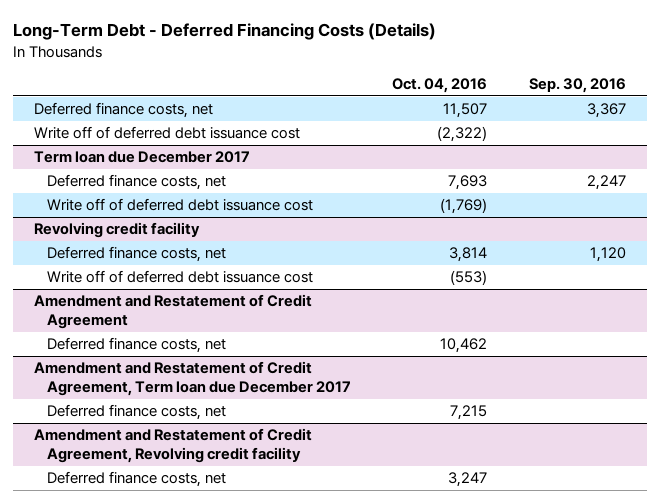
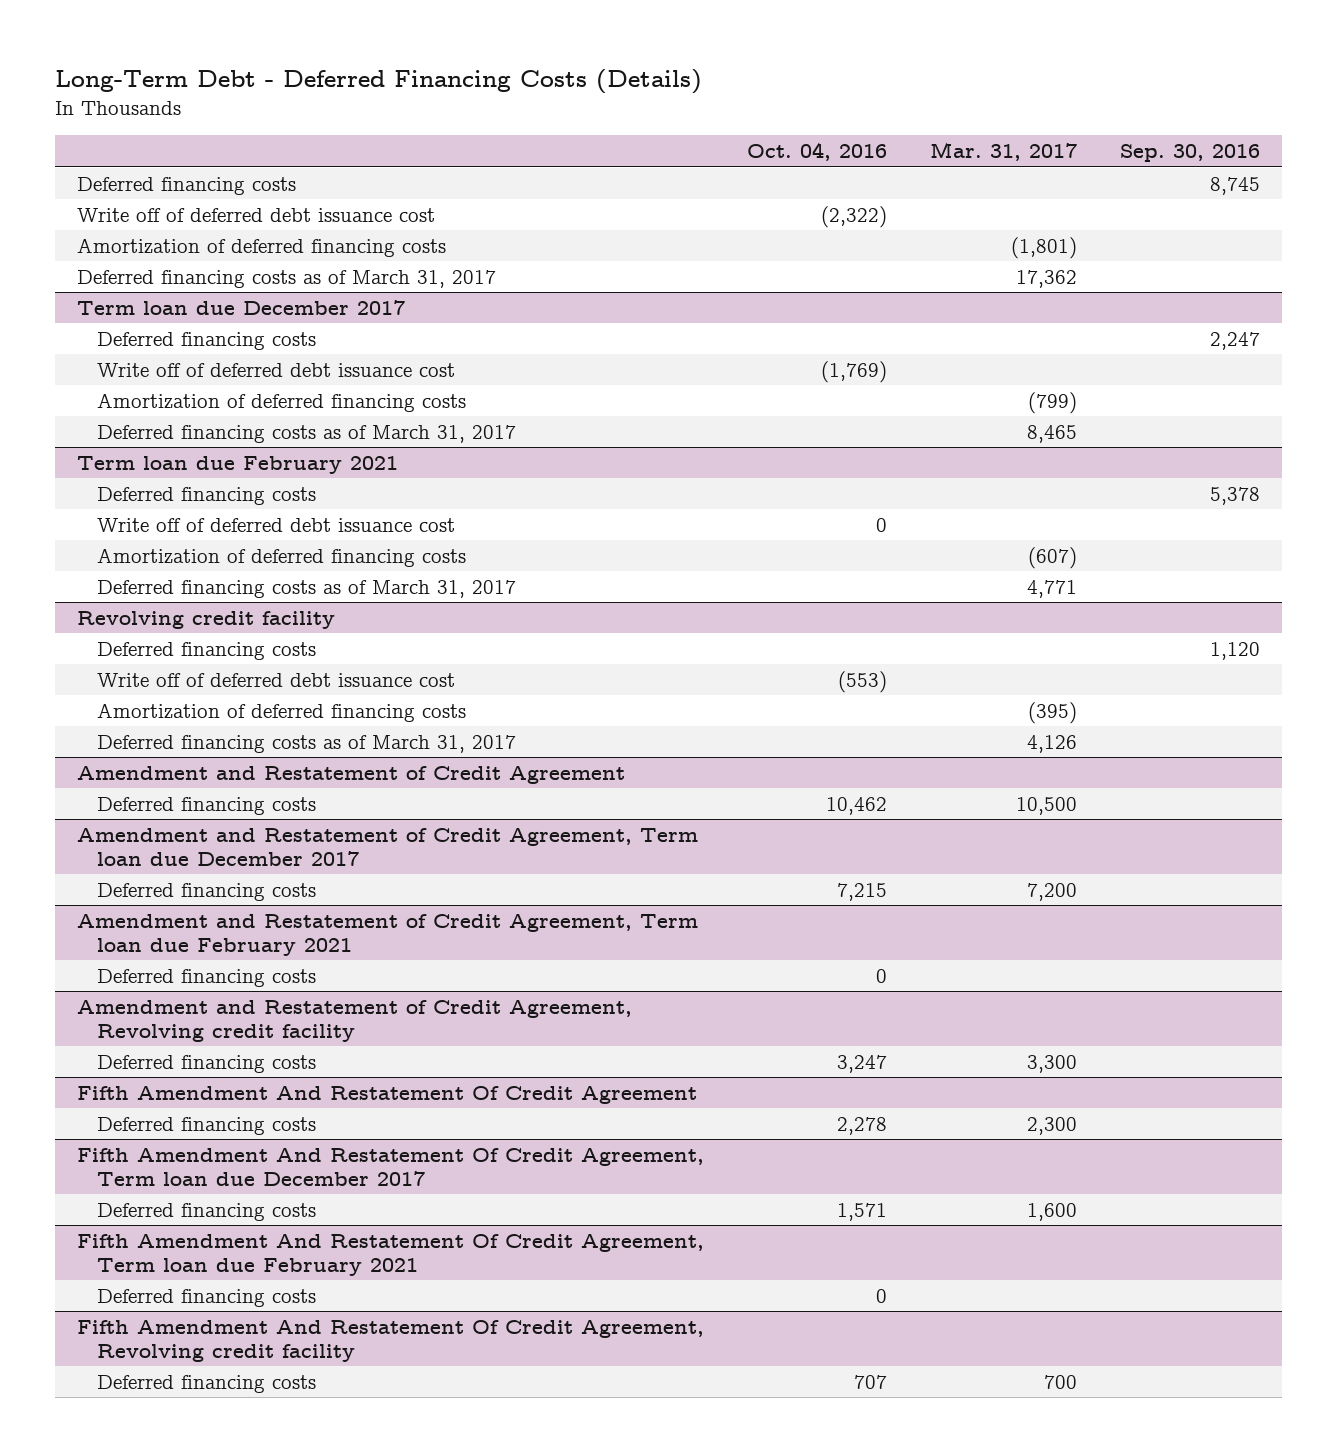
none -> [930,142,1078,162] Mar. 31, 2017
[34,102,214,119] Deferred finance costs, net -> none
none -> [76,176,296,195] Deferred financing costs
none -> [76,237,446,257] Amortization of deferred financing costs
none -> [76,269,496,288] Deferred financing costs as of March 31, 2017
[46,174,226,191] Deferred finance costs, net -> none
none -> [96,331,316,350] Deferred financing costs
none -> [96,392,466,412] Amortization of deferred financing costs
none -> [96,424,516,443] Deferred financing costs as of March 31, 2017
none -> [76,455,398,474] Term loan due February 2021
none -> [96,486,316,505] Deferred financing costs
none -> [96,517,455,532] Write off of deferred debt issuance cost
none -> [96,547,466,567] Amortization of deferred financing costs
none -> [96,579,516,598] Deferred financing costs as of March 31, 2017
[46,246,226,263] Deferred finance costs, net -> none
none -> [96,641,316,660] Deferred financing costs
none -> [96,702,466,722] Amortization of deferred financing costs
none -> [96,734,516,753] Deferred financing costs as of March 31, 2017
[46,337,226,354] Deferred finance costs, net -> [96,796,316,815] Deferred financing costs
[46,404,226,421] Deferred finance costs, net -> [96,882,316,901] Deferred financing costs
none -> [76,913,698,956] Amendment and Restatement of Credit Agreement, Term loan due February 2021
none -> [96,968,316,987] Deferred financing costs
[46,471,226,488] Deferred finance costs, net -> [96,1054,316,1073] Deferred financing costs
none -> [76,1085,697,1104] Fifth Amendment And Restatement Of Credit Agreement
none -> [96,1116,316,1135] Deferred financing costs
none -> [76,1147,704,1186] Fifth Amendment And Restatement Of Credit Agreement, Term loan due December 2017
none -> [96,1202,316,1221] Deferred financing costs
none -> [76,1233,704,1276] Fifth Amendment And Restatement Of Credit Agreement, Term loan due February 2021
none -> [96,1288,316,1307] Deferred financing costs
none -> [76,1319,704,1362] Fifth Amendment And Restatement Of Credit Agreement, Revolving credit facility
none -> [96,1374,316,1393] Deferred financing costs

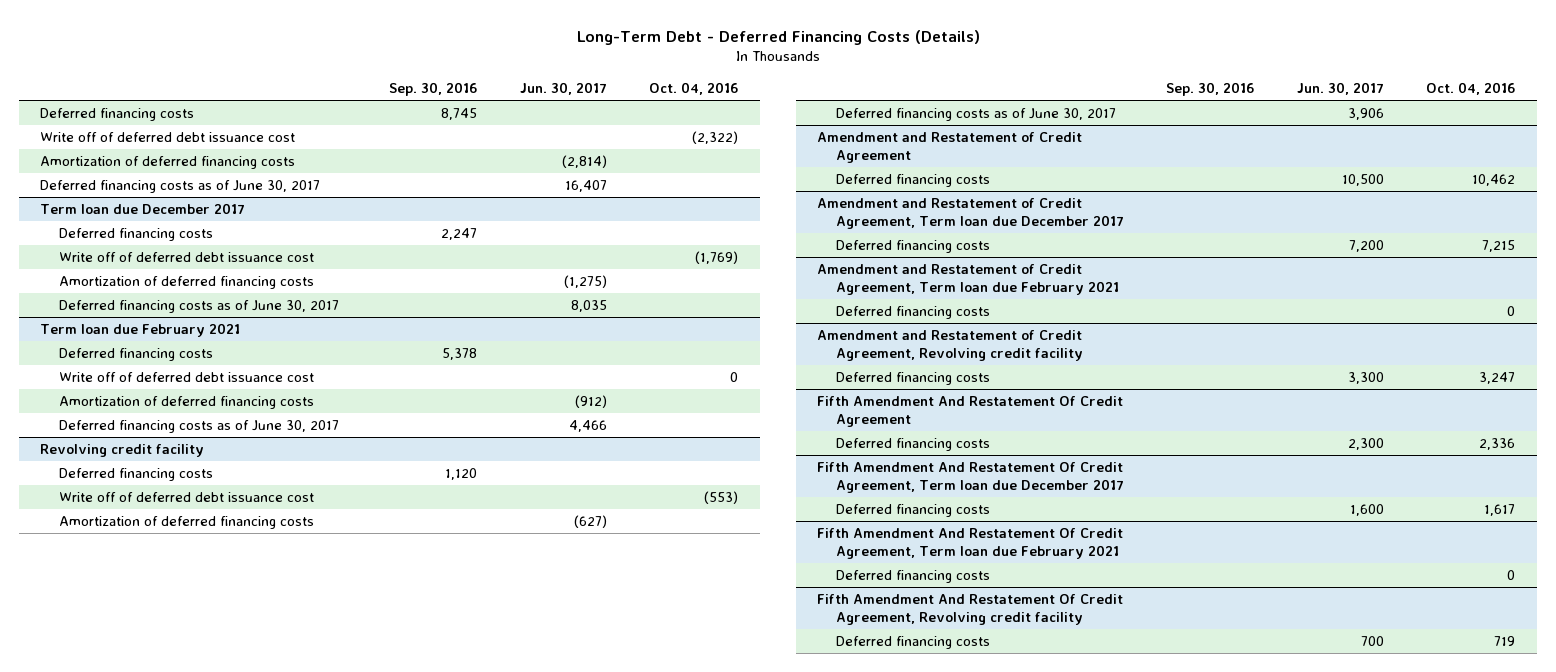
[930,142,1078,162] Mar. 31, 2017 -> none
none -> [519,81,607,95] Jun. 30, 2017
[76,269,496,288] Deferred financing costs as of March 31, 2017 -> [40,180,321,194] Deferred financing costs as of June 30, 2017
[96,424,516,443] Deferred financing costs as of March 31, 2017 -> [58,300,339,314] Deferred financing costs as of June 30, 2017
[96,579,516,598] Deferred financing costs as of March 31, 2017 -> [58,420,339,434] Deferred financing costs as of June 30, 2017
[96,734,516,753] Deferred financing costs as of March 31, 2017 -> [835,108,1116,122] Deferred financing costs as of June 30, 2017
[836,1116,887,1135] 2,278 -> [1479,438,1516,451] 2,336
[836,1202,887,1221] 1,571 -> [1484,504,1516,517] 1,617
[853,1374,887,1389] 707 -> [1494,636,1516,647] 719

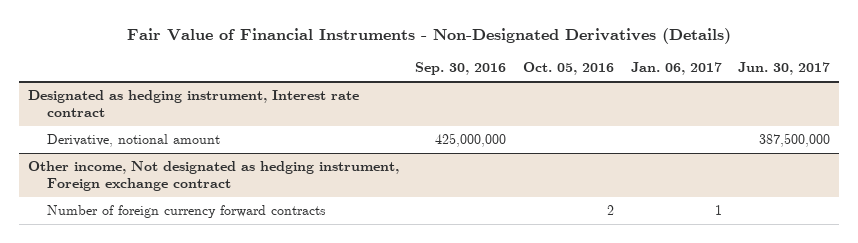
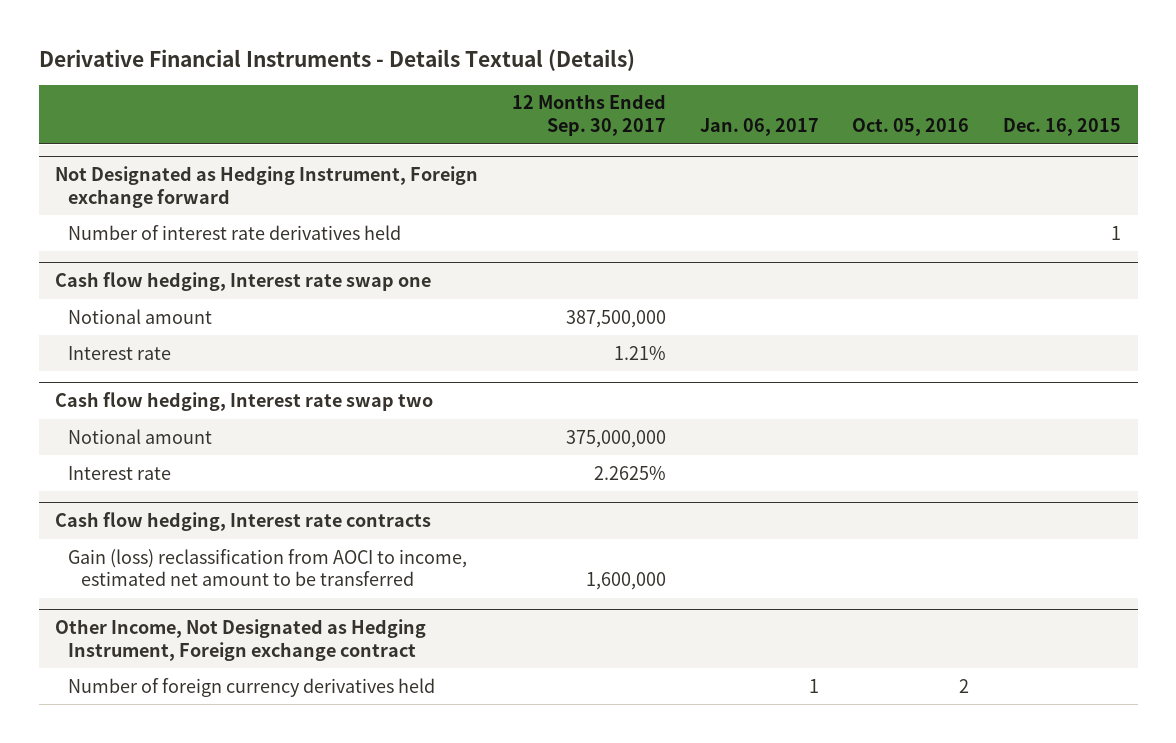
[126,28,731,45] Fair Value of Financial Instruments - Non-Designated Derivatives (Details) -> [38,48,635,71] Derivative Financial Instruments - Details Textual (Details)
[415,62,507,76] Sep. 30, 2016 -> none
[738,62,831,76] Jun. 30, 2017 -> none
none -> [511,94,666,137] 12 Months Ended Sep. 30, 2017
none -> [1002,118,1121,137] Dec. 16, 2015
[27,90,359,117] Designated as hedging instrument, Interest rate contract -> none
[46,134,220,148] Derivative, notional amount -> none
none -> [55,166,479,208] Not Designated as Hedging Instrument, Foreign exchange forward
none -> [68,224,402,240] Number of interest rate derivatives held
none -> [55,272,432,292] Cash flow hedging, Interest rate swap one
none -> [68,308,213,324] Notional amount
none -> [68,345,172,360] Interest rate
none -> [55,392,434,412] Cash flow hedging, Interest rate swap two
none -> [68,428,213,444] Notional amount
none -> [68,465,172,480] Interest rate
none -> [55,512,432,532] Cash flow hedging, Interest rate contracts
none -> [68,548,468,587] Gain (loss) reclassification from AOCI to income, estimated net amount to be transferred
[27,161,399,191] Other income, Not designated as hedging instrument, Foreign exchange contract -> [55,619,427,661] Other Income, Not Designated as Hedging Instrument, Foreign exchange contract
[46,205,326,219] Number of foreign currency forward contracts -> [68,677,436,697] Number of foreign currency derivatives held

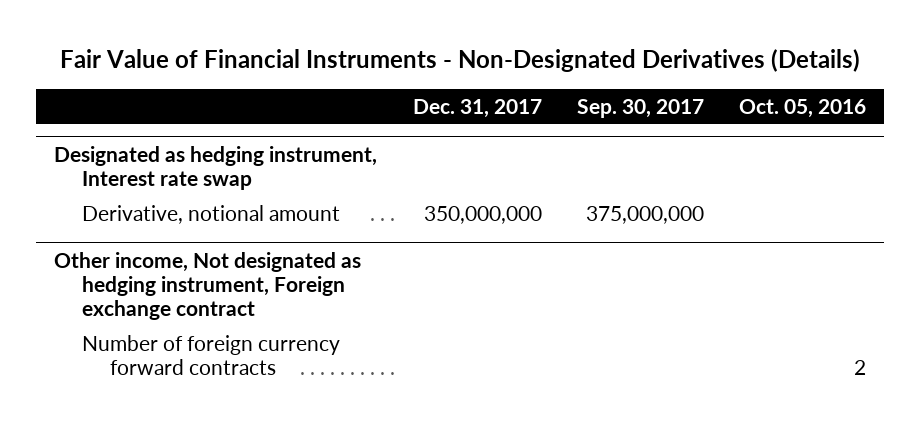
[38,48,635,71] Derivative Financial Instruments - Details Textual (Details) -> [60,49,861,73] Fair Value of Financial Instruments - Non-Designated Derivatives (Details)
[511,94,666,137] 12 Months Ended Sep. 30, 2017 -> none
[699,118,819,137] Jan. 06, 2017 -> none
[1002,118,1121,137] Dec. 16, 2015 -> none
none -> [412,98,542,118] Dec. 31, 2017
none -> [576,98,704,118] Sep. 30, 2017
[55,166,479,208] Not Designated as Hedging Instrument, Foreign exchange forward -> none
[68,224,402,240] Number of interest rate derivatives held -> none
[55,272,432,292] Cash flow hedging, Interest rate swap one -> none
[68,308,213,324] Notional amount -> none
[68,345,172,360] Interest rate -> none
[55,392,434,412] Cash flow hedging, Interest rate swap two -> none
[68,428,213,444] Notional amount -> none
[68,465,172,480] Interest rate -> none
[55,512,432,532] Cash flow hedging, Interest rate contracts -> none
[68,548,468,587] Gain (loss) reclassification from AOCI to income, estimated net amount to be transferred -> none
none -> [54,145,378,190] Designated as hedging instrument, Interest rate swap
none -> [81,204,340,224] Derivative, notional amount
[55,619,427,661] Other Income, Not Designated as Hedging Instrument, Foreign exchange contract -> [54,251,362,320] Other income, Not designated as hedging instrument, Foreign exchange contract
[68,677,436,697] Number of foreign currency derivatives held -> [81,334,340,375] Number of foreign currency forward contracts

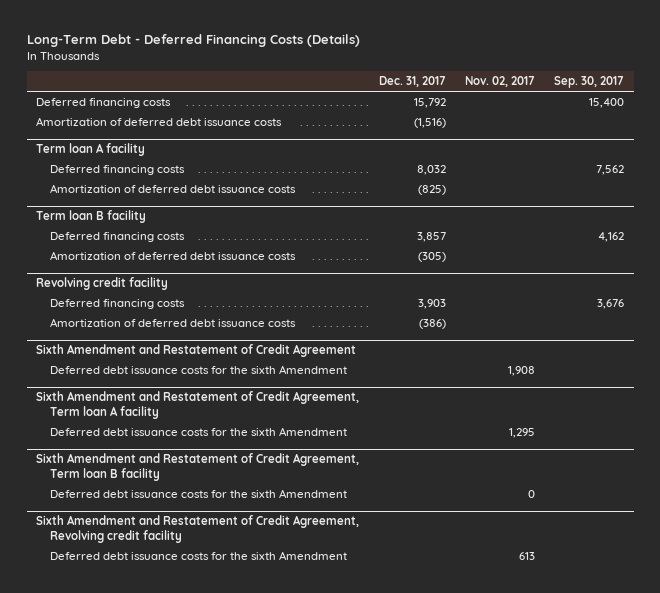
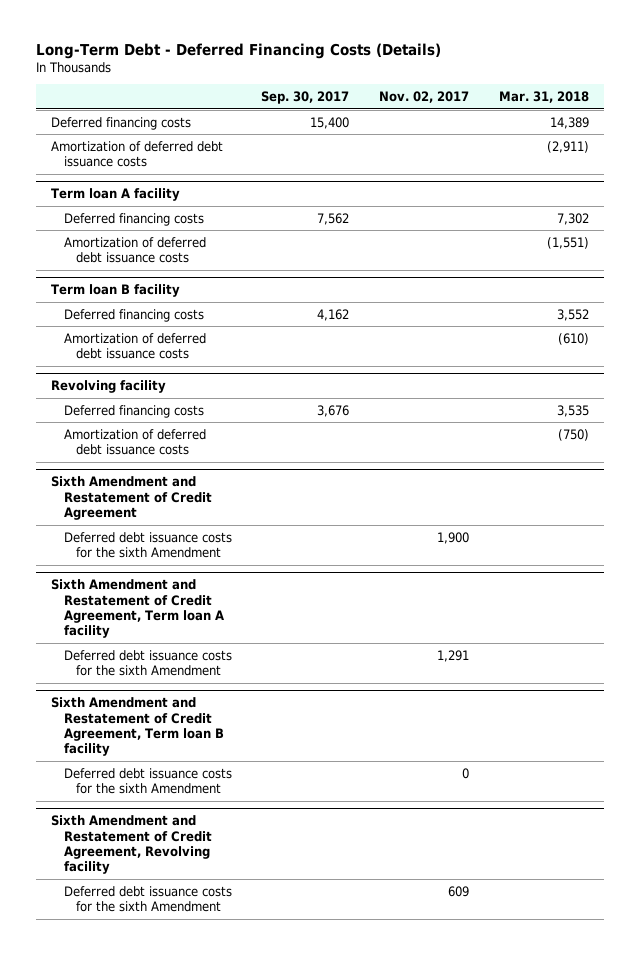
[378,76,446,88] Dec. 31, 2017 -> none
none -> [498,91,589,104] Mar. 31, 2018
[36,277,169,291] Revolving credit facility -> [50,380,166,394] Revolving facility
[507,366,535,377] 1,908 -> [437,531,470,544] 1,900
[508,428,535,439] 1,295 -> [437,649,470,662] 1,291
[36,515,360,543] Sixth Amendment and Restatement of Credit Agreement, Revolving credit facility -> [50,815,212,875] Sixth Amendment and Restatement of Credit Agreement, Revolving facility
[518,552,535,561] 613 -> [448,885,470,897] 609

